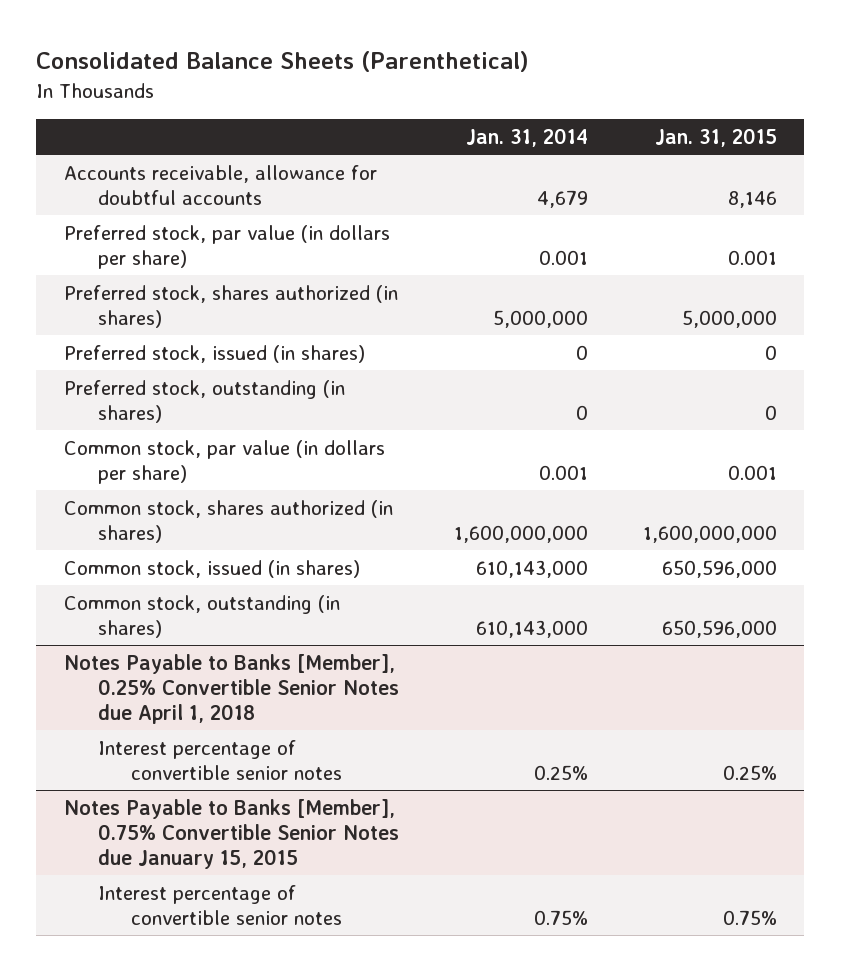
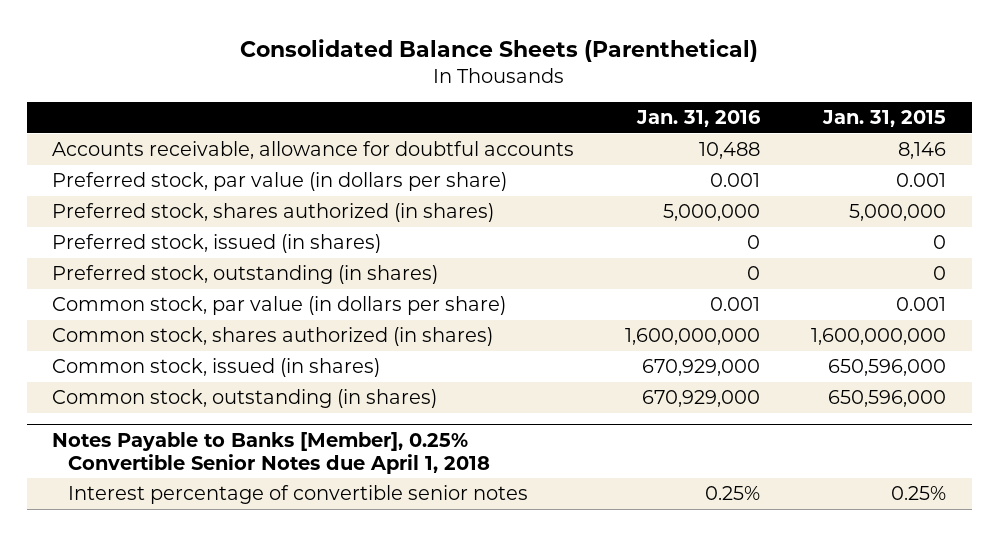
[465,127,588,147] Jan. 31, 2014 -> none
none -> [636,110,762,128] Jan. 31, 2016
[63,798,399,870] Notes Payable to Banks [Member], 0.75% Convertible Senior Notes due January 15, 2015 -> none
[97,884,343,925] Interest percentage of convertible senior notes -> none

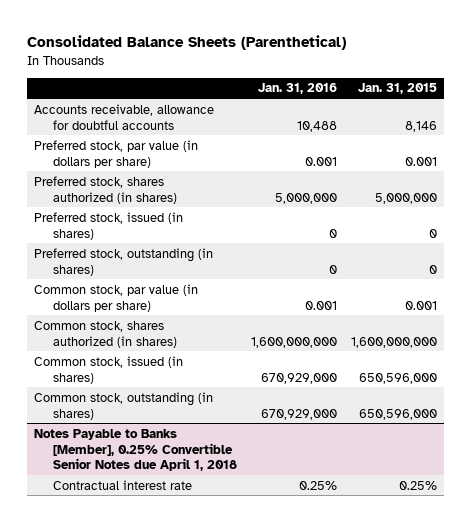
[68,485,529,505] Interest percentage of convertible senior notes -> [53,479,193,490] Contractual interest rate

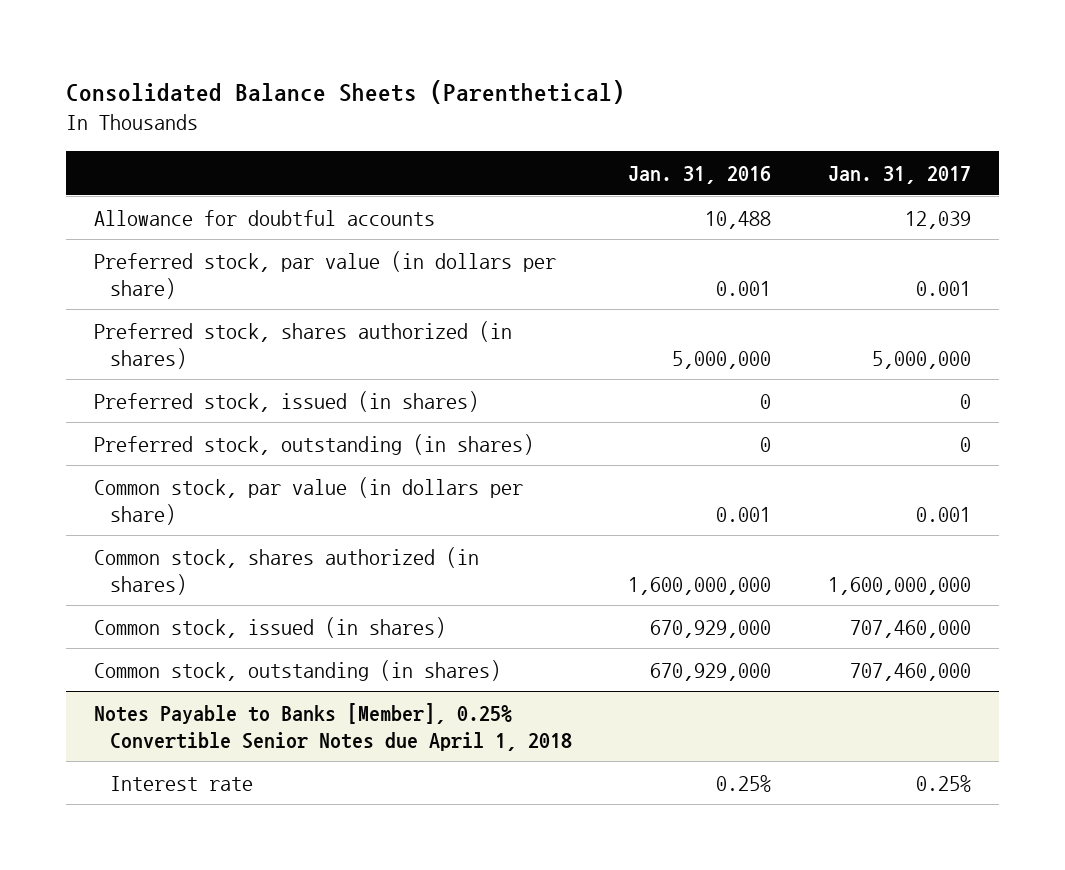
[358,83,438,95] Jan. 31, 2015 -> none
none -> [827,165,971,184] Jan. 31, 2017
[33,103,214,130] Accounts receivable, allowance for doubtful accounts -> [93,209,435,226] Allowance for doubtful accounts
[53,479,193,490] Contractual interest rate -> [110,775,254,791] Interest rate

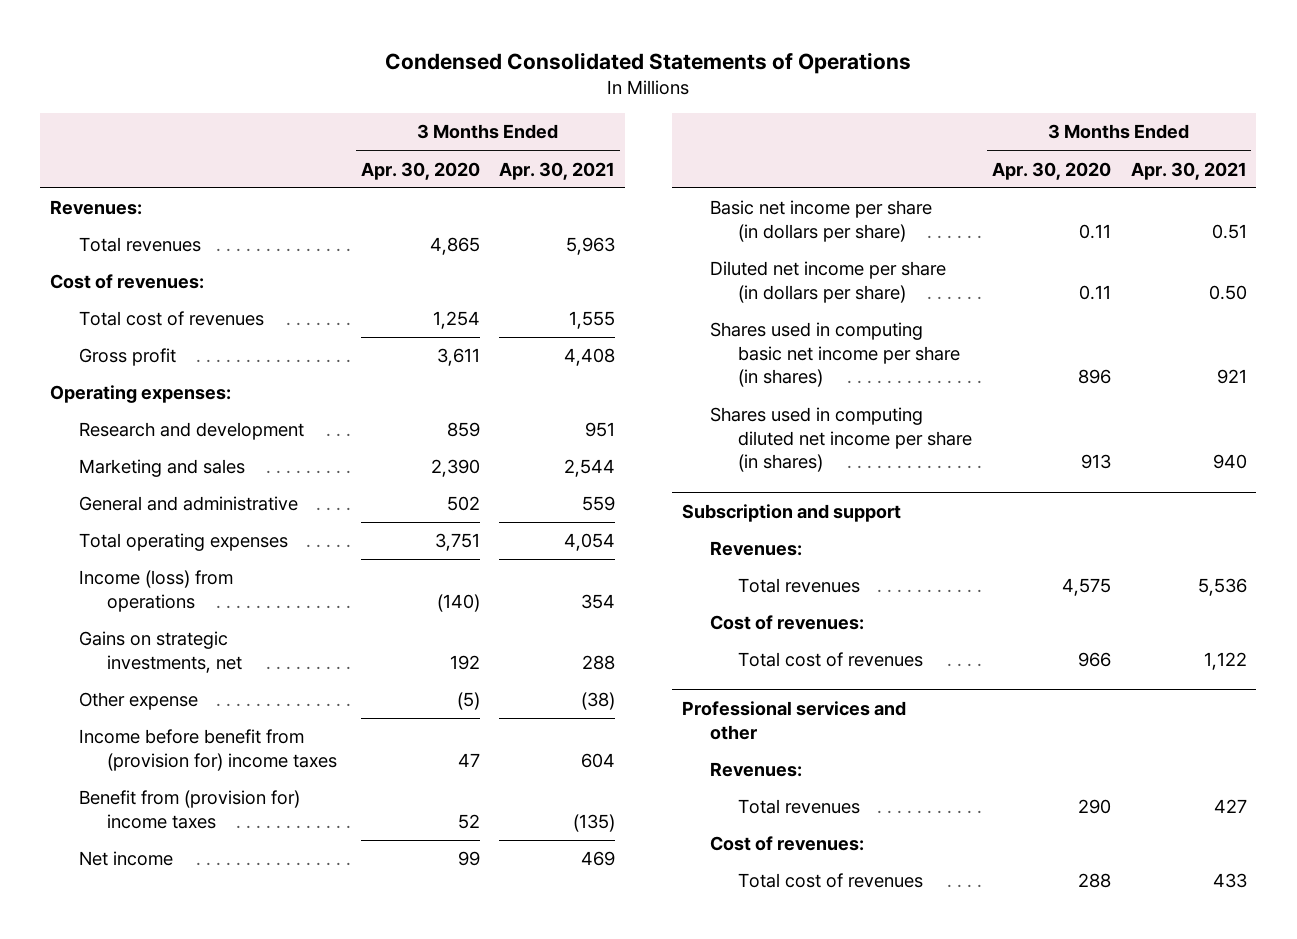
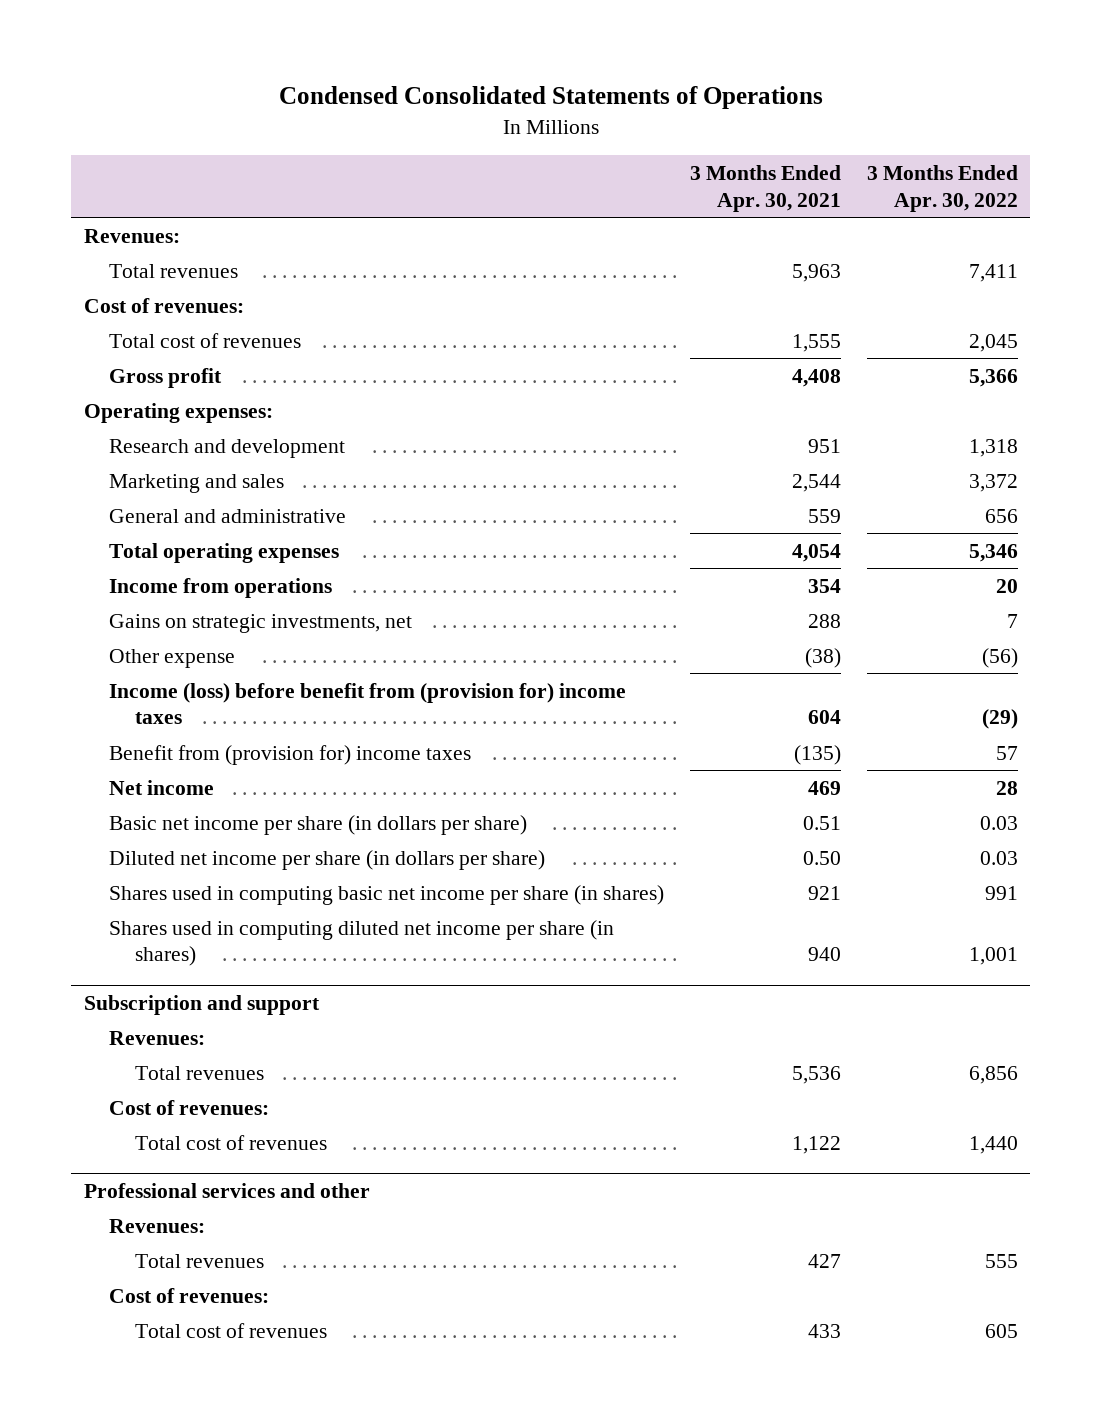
[360,161,480,180] Apr. 30, 2020 -> none
none -> [866,164,1018,212] 3 Months Ended Apr. 30, 2022
[78,570,233,612] Income (loss) from operations -> [109,577,333,598] Income from operations
[78,729,337,771] Income before benefit from (provision for) income taxes -> [109,682,627,725] Income (loss) before benefit from (provision for) income taxes

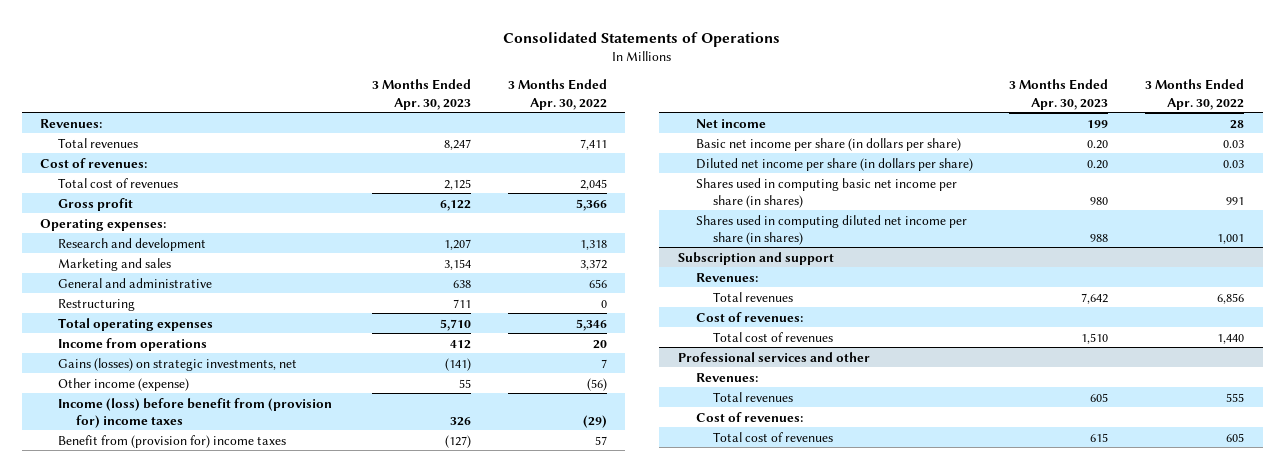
[278,86,823,110] Condensed Consolidated Statements of Operations -> [503,31,781,47] Consolidated Statements of Operations
[689,164,841,212] 3 Months Ended Apr. 30, 2021 -> none
none -> [371,79,471,110] 3 Months Ended Apr. 30, 2023
none -> [57,298,135,311] Restructuring
[109,613,413,633] Gains on strategic investments, net -> [57,357,297,371] Gains (losses) on strategic investments, net
[109,648,236,668] Other expense -> [57,377,189,391] Other income (expense)

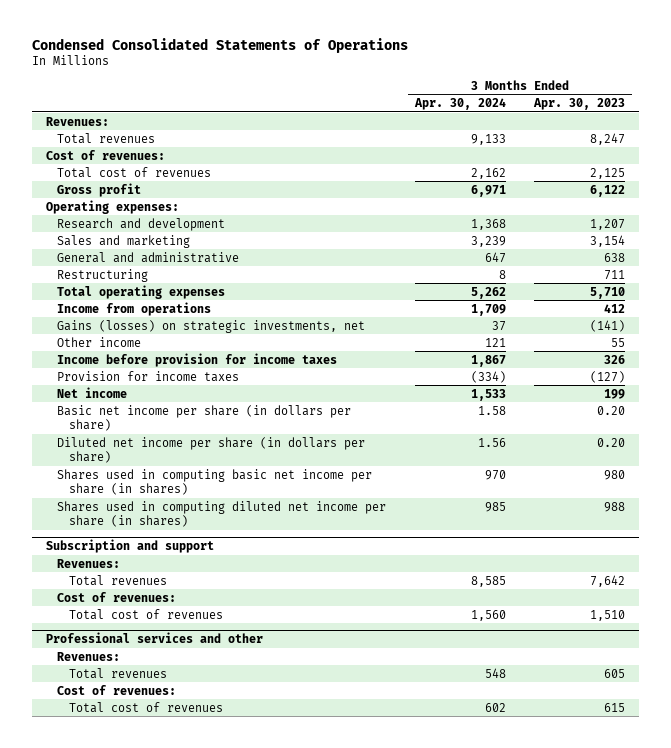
[503,31,781,47] Consolidated Statements of Operations -> [31,37,408,53] Condensed Consolidated Statements of Operations
[507,79,607,110] 3 Months Ended Apr. 30, 2022 -> none
none -> [413,98,506,111] Apr. 30, 2024
[57,257,171,271] Marketing and sales -> [57,234,191,248] Sales and marketing
[57,377,189,391] Other income (expense) -> [57,336,142,347] Other income
[57,397,332,428] Income (loss) before benefit from (provision for) income taxes -> [57,352,338,367] Income before provision for income taxes
[57,434,286,448] Benefit from (provision for) income taxes -> [57,370,240,382] Provision for income taxes

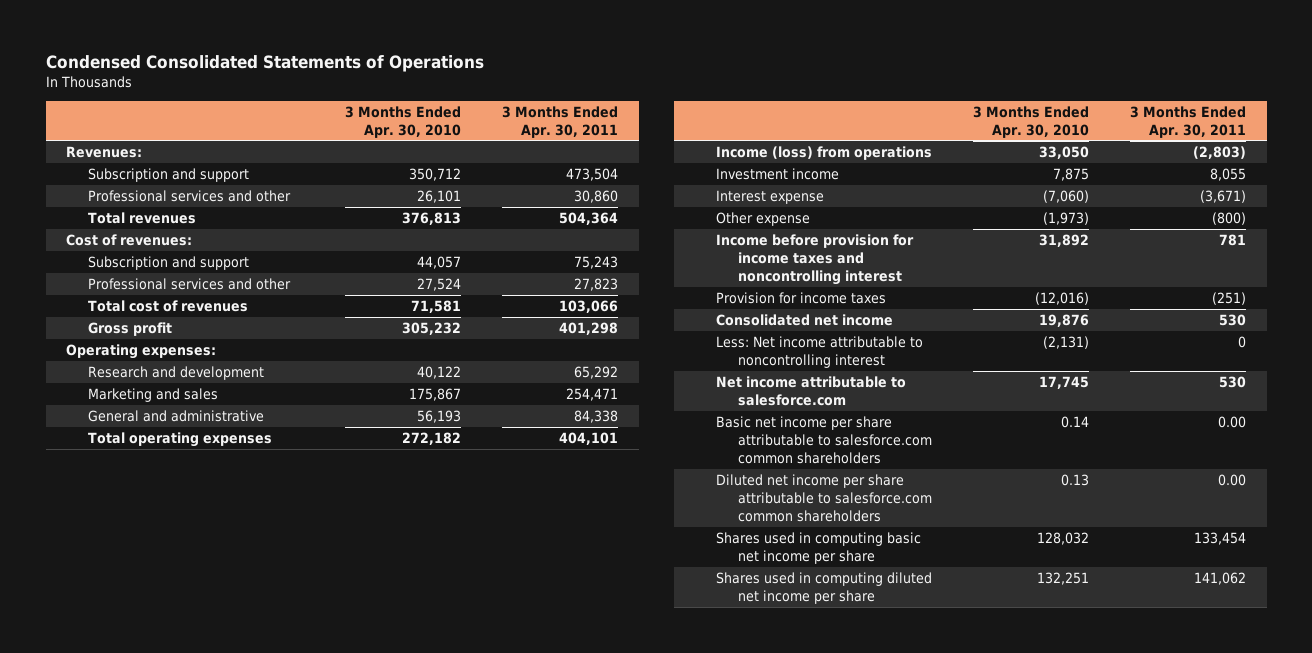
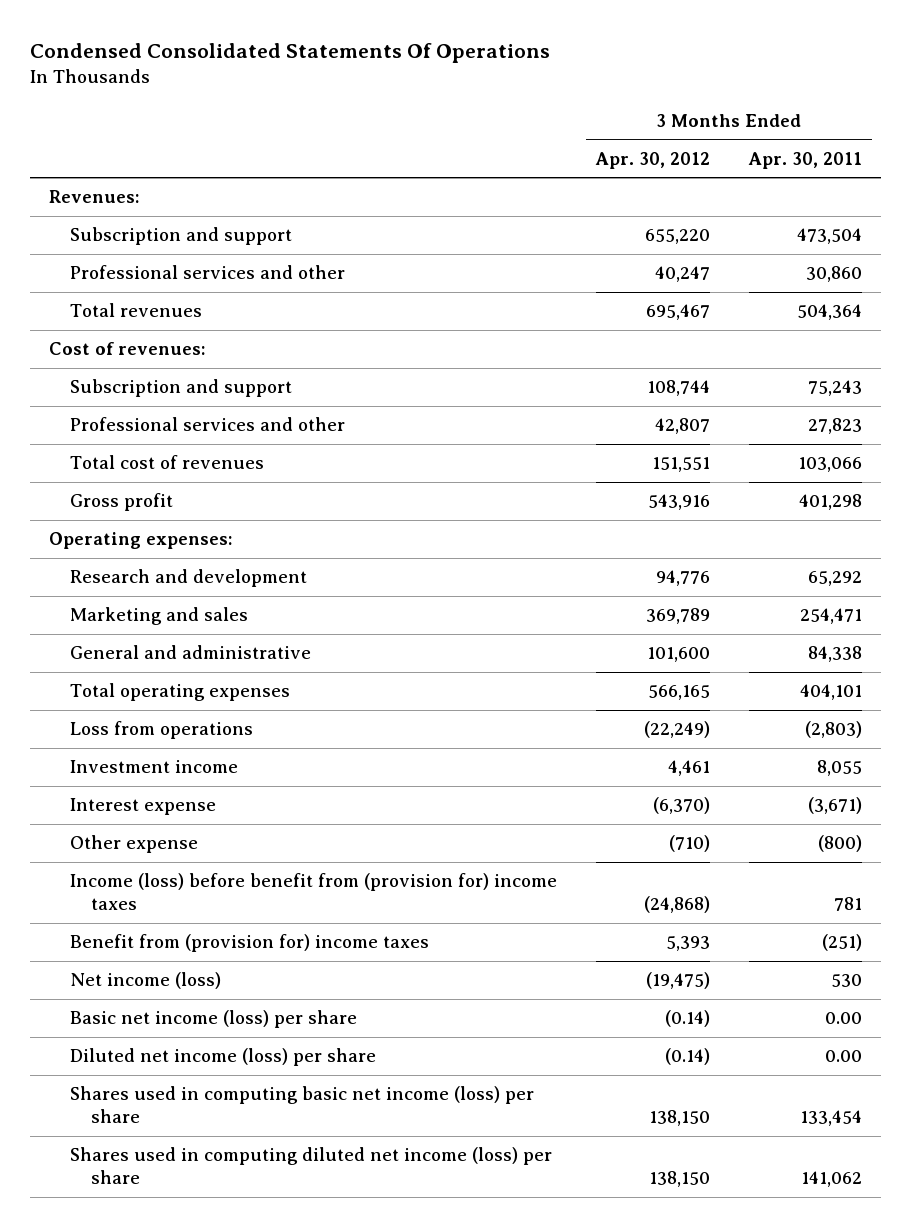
[45,54,484,72] Condensed Consolidated Statements of Operations -> [29,43,550,64] Condensed Consolidated Statements Of Operations
[345,105,462,138] 3 Months Ended Apr. 30, 2010 -> none
none -> [595,151,711,169] Apr. 30, 2012
[716,145,933,160] Income (loss) from operations -> [70,721,254,740] Loss from operations
[716,335,924,369] Less: Net income attributable to noncontrolling interest -> none
[716,375,907,407] Net income attributable to salesforce.com -> none
[716,233,915,286] Income before provision for income taxes and noncontrolling interest -> [70,873,558,911] Income (loss) before benefit from (provision for) income taxes
[716,291,887,304] Provision for income taxes -> [70,934,430,953] Benefit from (provision for) income taxes
[716,313,894,326] Consolidated net income -> [70,972,222,990] Net income (loss)
[716,415,933,465] Basic net income per share attributable to salesforce.com common shareholders -> [70,1010,358,1029] Basic net income (loss) per share
[716,473,933,523] Diluted net income per share attributable to salesforce.com common shareholders -> [70,1048,377,1067] Diluted net income (loss) per share
[716,531,922,565] Shares used in computing basic net income per share -> [70,1086,535,1124] Shares used in computing basic net income (loss) per share
[716,571,933,605] Shares used in computing diluted net income per share -> [70,1147,553,1185] Shares used in computing diluted net income (loss) per share

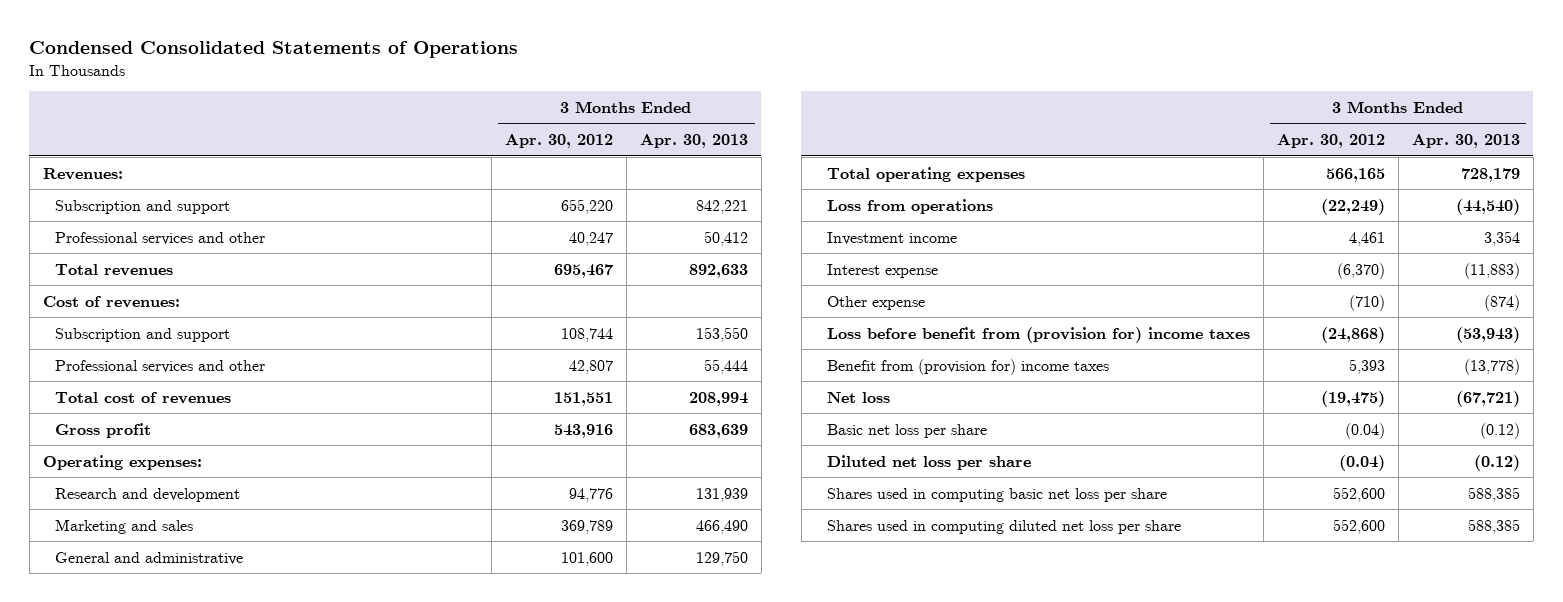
[29,43,550,64] Condensed Consolidated Statements Of Operations -> [29,41,519,59] Condensed Consolidated Statements of Operations
[748,151,863,169] Apr. 30, 2011 -> none
none -> [639,134,748,149] Apr. 30, 2013
[70,873,558,911] Income (loss) before benefit from (provision for) income taxes -> [826,326,1250,343] Loss before benefit from (provision for) income taxes
[70,972,222,990] Net income (loss) -> [826,391,890,403] Net loss
[70,1010,358,1029] Basic net income (loss) per share -> [826,423,987,438] Basic net loss per share
[665,1010,711,1028] (0.14) -> [1344,422,1385,439] (0.04)
[70,1048,377,1067] Diluted net income (loss) per share -> [826,454,1031,470] Diluted net loss per share
[665,1048,711,1066] (0.14) -> [1338,454,1385,471] (0.04)
[70,1086,535,1124] Shares used in computing basic net income (loss) per share -> [826,487,1167,502] Shares used in computing basic net loss per share
[649,1110,711,1127] 138,150 -> [1332,486,1385,502] 552,600
[70,1147,553,1185] Shares used in computing diluted net income (loss) per share -> [826,519,1181,534] Shares used in computing diluted net loss per share
[649,1171,711,1188] 138,150 -> [1332,518,1385,534] 552,600

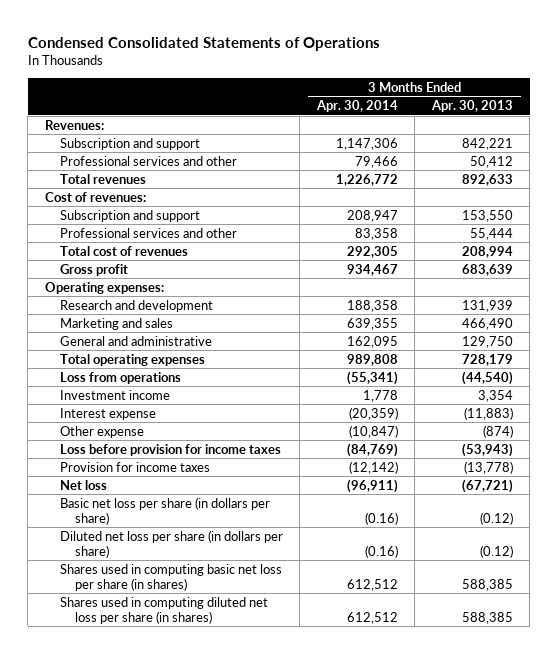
[504,134,613,149] Apr. 30, 2012 -> none
none -> [315,100,398,113] Apr. 30, 2014
[826,326,1250,343] Loss before benefit from (provision for) income taxes -> [59,443,281,456] Loss before provision for income taxes
[826,358,1109,375] Benefit from (provision for) income taxes -> [59,461,210,472] Provision for income taxes
[826,423,987,438] Basic net loss per share -> [59,496,270,525] Basic net loss per share (in dollars per share)
[826,454,1031,470] Diluted net loss per share -> [59,529,283,558] Diluted net loss per share (in dollars per share)
[826,487,1167,502] Shares used in computing basic net loss per share -> [59,563,282,591] Shares used in computing basic net loss per share (in shares)
[826,519,1181,534] Shares used in computing diluted net loss per share -> [59,596,268,624] Shares used in computing diluted net loss per share (in shares)

